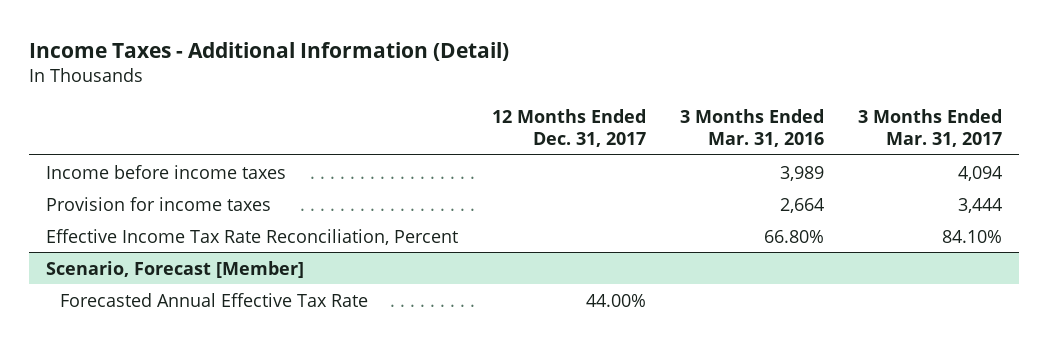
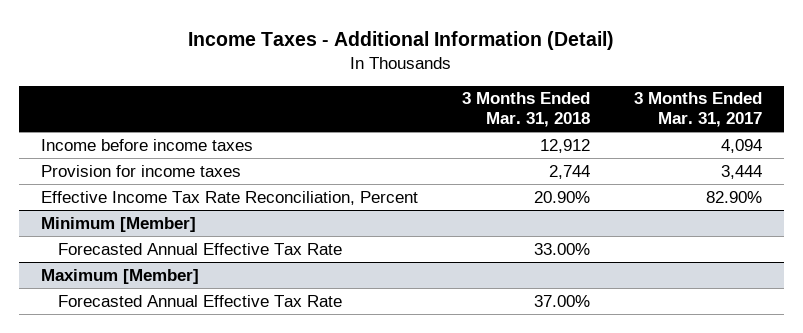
[492,109,647,148] 12 Months Ended Dec. 31, 2017 -> none
[680,109,825,148] 3 Months Ended Mar. 31, 2016 -> none
none -> [461,92,590,128] 3 Months Ended Mar. 31, 2018
[46,260,305,278] Scenario, Forecast [Member] -> none
[941,229,1002,243] 84.10% -> [705,190,762,203] 82.90%
none -> [41,216,197,232] Minimum [Member]
none -> [41,268,200,284] Maximum [Member]
none -> [58,294,343,307] Forecasted Annual Effective Tax Rate

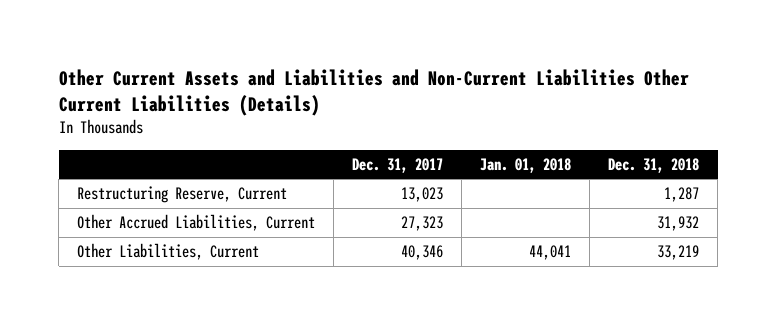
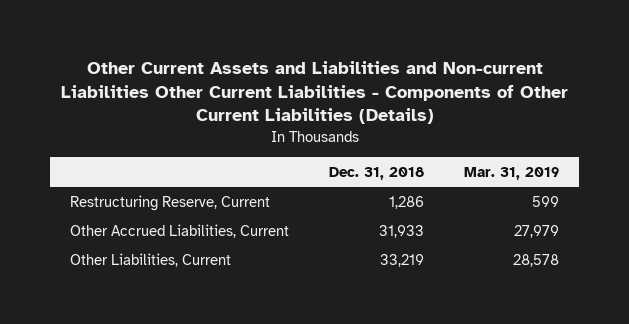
[58,68,689,116] Other Current Assets and Liabilities and Non-Current Liabilities Other Current Liabilities (Details) -> [60,60,568,125] Other Current Assets and Liabilities and Non-current Liabilities Other Current Liabilities - Components of Other Current Liabilities (Details)
[352,158,444,174] Dec. 31, 2017 -> none
[480,158,572,174] Jan. 01, 2018 -> none
none -> [464,166,560,180] Mar. 31, 2019
[664,187,700,203] 1,287 -> [389,195,425,209] 1,286
[657,216,700,232] 31,932 -> [379,224,425,238] 31,933

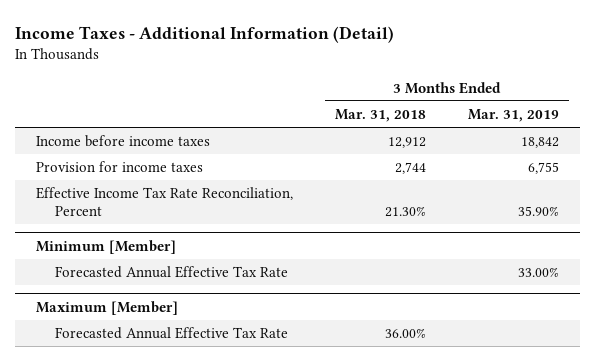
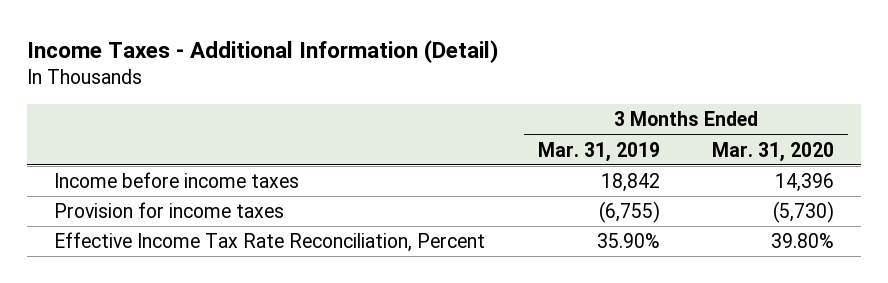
[335,108,427,122] Mar. 31, 2018 -> none
none -> [712,141,835,162] Mar. 31, 2020
[527,162,559,175] 6,755 -> [598,201,660,224] (6,755)
[36,240,177,255] Minimum [Member] -> none
[54,266,288,279] Forecasted Annual Effective Tax Rate -> none
[36,301,179,316] Maximum [Member] -> none
[54,327,288,340] Forecasted Annual Effective Tax Rate -> none

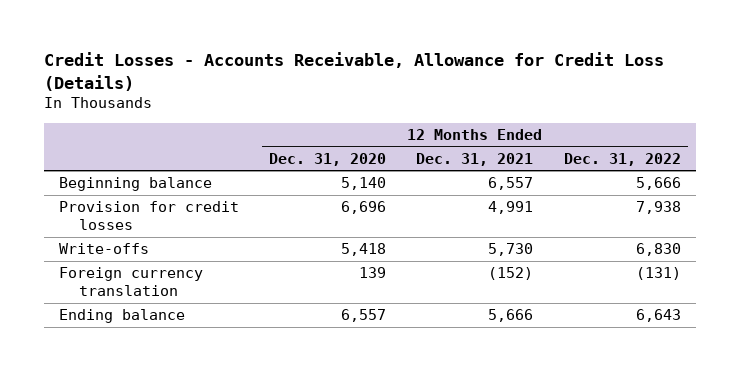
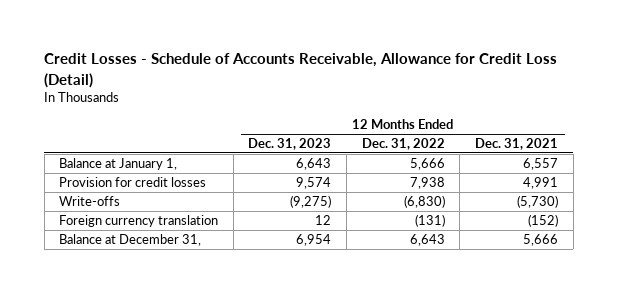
[43,52,664,91] Credit Losses - Accounts Receivable, Allowance for Credit Loss (Details) -> [44,53,558,88] Credit Losses - Schedule of Accounts Receivable, Allowance for Credit Loss (Detail)
[269,152,387,166] Dec. 31, 2020 -> none
none -> [248,138,332,151] Dec. 31, 2023
[59,177,213,192] Beginning balance -> [59,158,178,171] Balance at January 1,
[488,243,534,257] 5,730 -> [516,195,558,209] (5,730)
[635,243,681,257] 6,830 -> [403,195,445,209] (6,830)
[59,309,186,324] Ending balance -> [59,234,202,247] Balance at December 31,

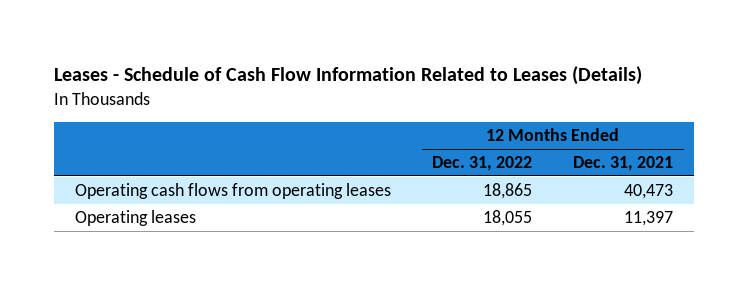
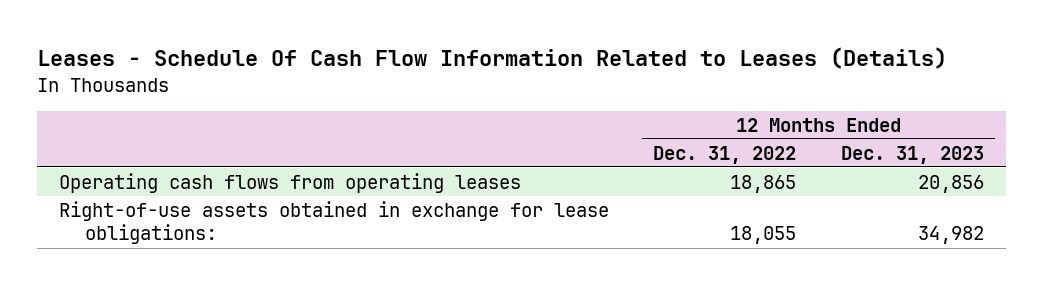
[54,66,643,86] Leases - Schedule of Cash Flow Information Related to Leases (Details) -> [36,47,947,70] Leases - Schedule Of Cash Flow Information Related to Leases (Details)
[573,156,674,172] Dec. 31, 2021 -> none
none -> [841,145,985,164] Dec. 31, 2023
[75,210,197,227] Operating leases -> [58,200,609,245] Right-of-use assets obtained in exchange for lease obligations:

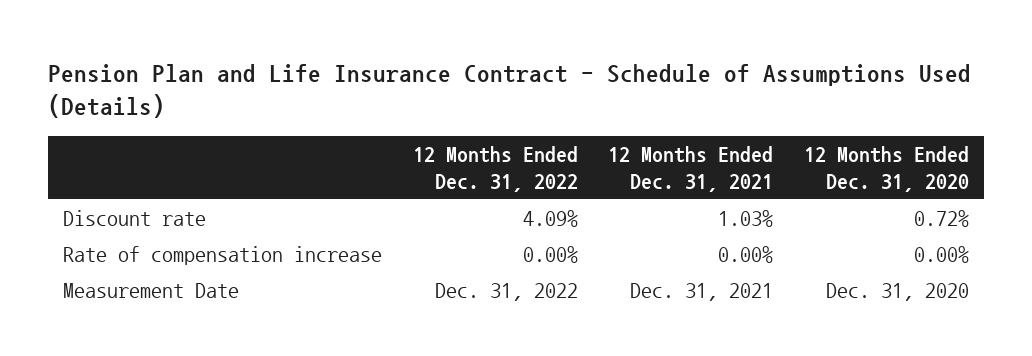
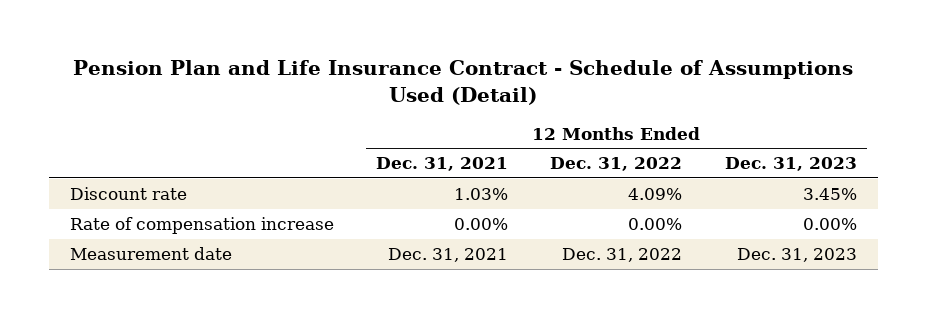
[47,64,971,119] Pension Plan and Life Insurance Contract - Schedule of Assumptions Used (Details) -> [73,60,854,105] Pension Plan and Life Insurance Contract - Schedule of Assumptions Used (Detail)
[804,145,970,192] 12 Months Ended Dec. 31, 2020 -> none
none -> [724,157,857,172] Dec. 31, 2023
[63,283,240,299] Measurement Date -> [69,247,232,261] Measurement date

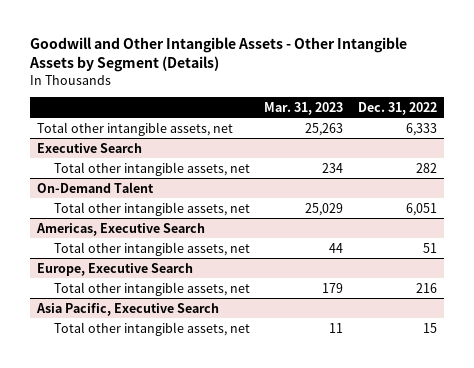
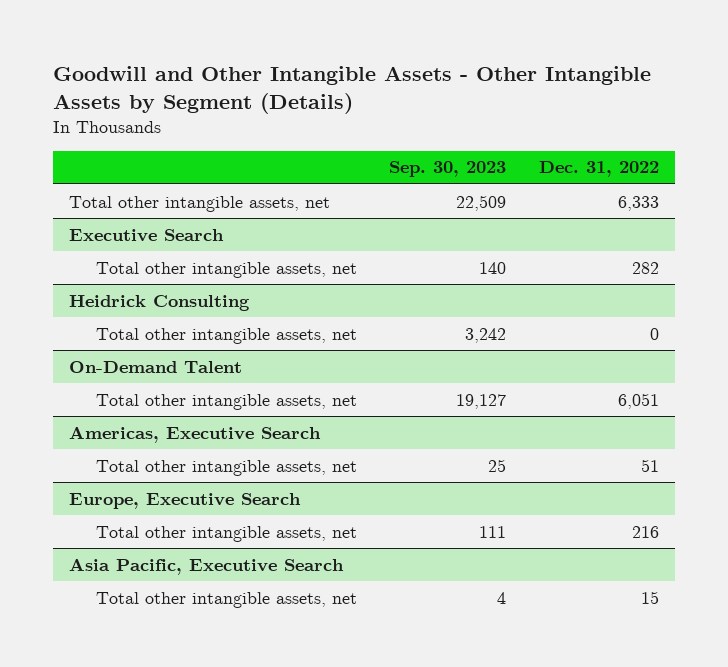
[264,101,344,115] Mar. 31, 2023 -> none
none -> [389,161,507,178] Sep. 30, 2023
none -> [69,294,251,311] Heidrick Consulting
none -> [96,327,358,344] Total other intangible assets, net

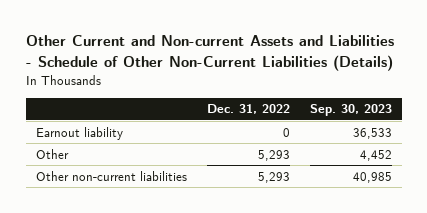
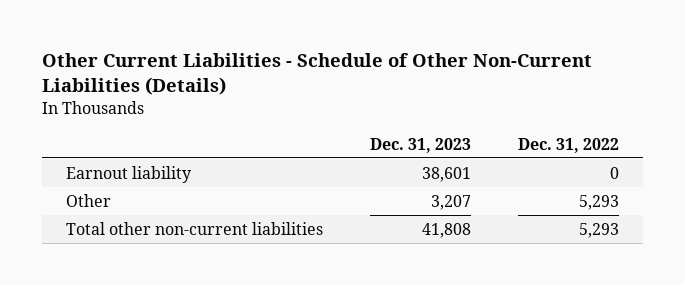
[25,35,394,71] Other Current and Non-current Assets and Liabilities - Schedule of Other Non-Current Liabilities (Details) -> [42,53,593,96] Other Current Liabilities - Schedule of Other Non-Current Liabilities (Details)
[309,104,392,117] Sep. 30, 2023 -> none
none -> [370,137,472,153] Dec. 31, 2023
[35,170,187,181] Other non-current liabilities -> [65,221,323,235] Total other non-current liabilities

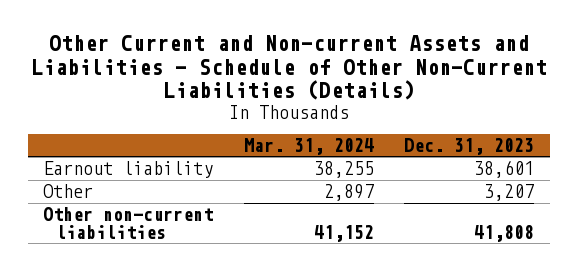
[42,53,593,96] Other Current Liabilities - Schedule of Other Non-Current Liabilities (Details) -> [30,35,547,101] Other Current and Non-current Assets and Liabilities - Schedule of Other Non-Current Liabilities (Details)
[518,137,620,153] Dec. 31, 2022 -> none
none -> [243,137,374,155] Mar. 31, 2024
[65,221,323,235] Total other non-current liabilities -> [43,207,214,239] Other non-current liabilities

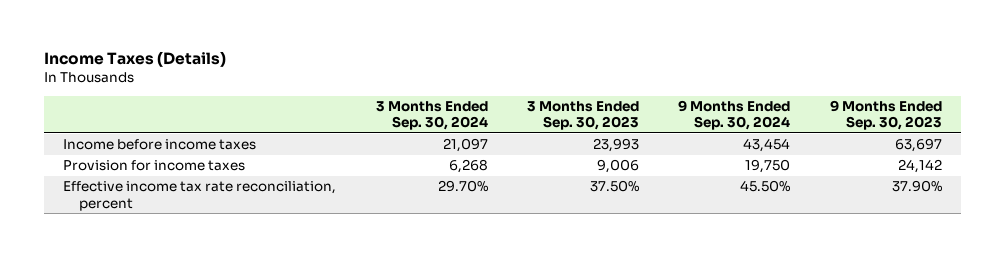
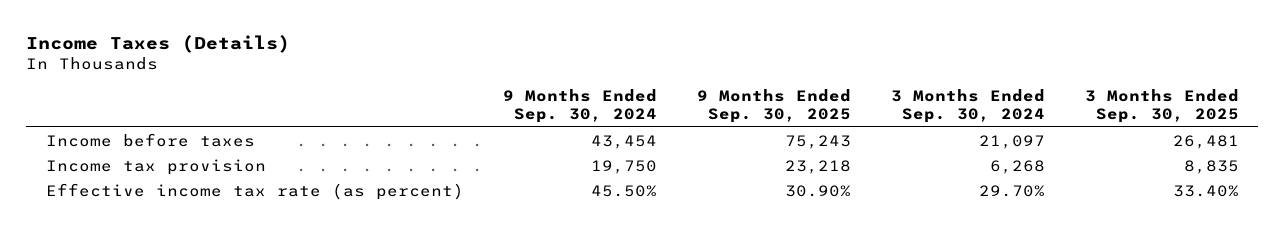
[527,100,640,131] 3 Months Ended Sep. 30, 2023 -> none
[829,99,942,131] 9 Months Ended Sep. 30, 2023 -> none
none -> [697,89,852,124] 9 Months Ended Sep. 30, 2025
none -> [1084,89,1239,124] 3 Months Ended Sep. 30, 2025
[63,139,257,151] Income before income taxes -> [45,132,255,147] Income before taxes
[63,160,246,172] Provision for income taxes -> [45,158,266,175] Income tax provision
[63,181,337,211] Effective income tax rate reconciliation, percent -> [45,182,464,200] Effective income tax rate (as percent)

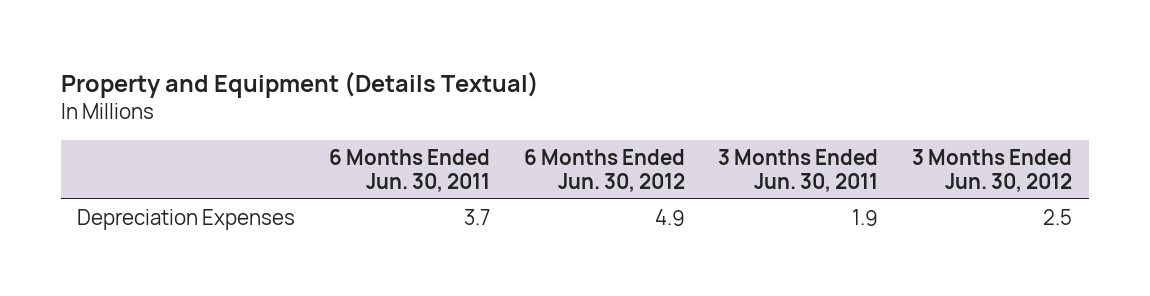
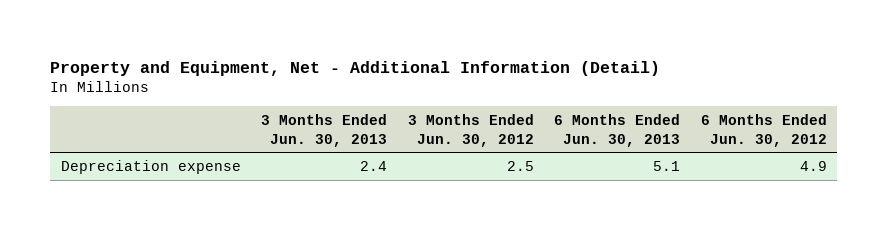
[60,72,539,99] Property and Equipment (Details Textual) -> [50,60,661,76] Property and Equipment, Net - Additional Information (Detail)
[329,148,491,192] 6 Months Ended Jun. 30, 2011 -> none
[718,148,879,192] 3 Months Ended Jun. 30, 2011 -> none
none -> [261,113,388,147] 3 Months Ended Jun. 30, 2013
none -> [554,113,681,147] 6 Months Ended Jun. 30, 2013
[77,208,296,230] Depreciation Expenses -> [60,160,241,175] Depreciation expense

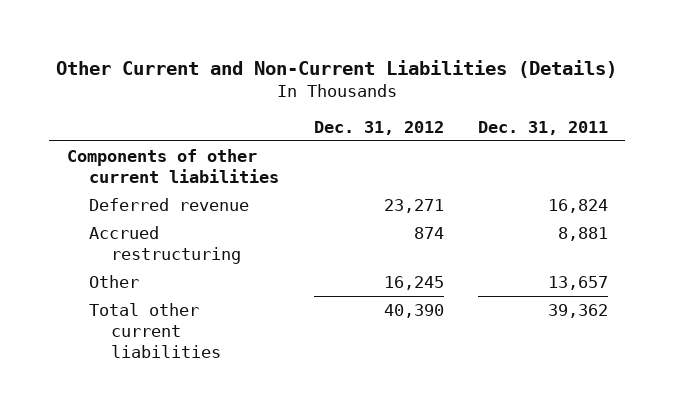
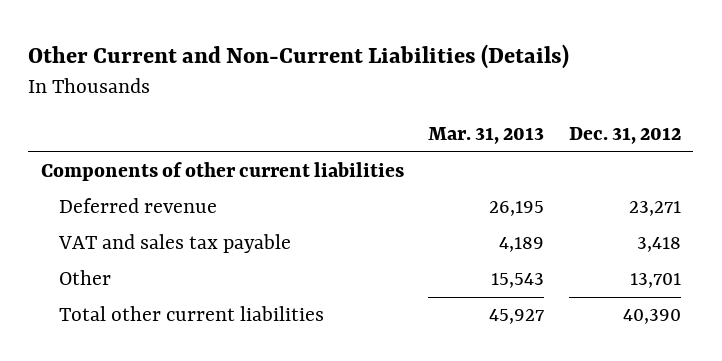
[478,120,609,135] Dec. 31, 2011 -> none
none -> [428,126,545,144] Mar. 31, 2013
[89,225,242,264] Accrued restructuring -> none
none -> [58,234,292,254] VAT and sales tax payable
[383,275,444,290] 16,245 -> [630,273,682,289] 13,701

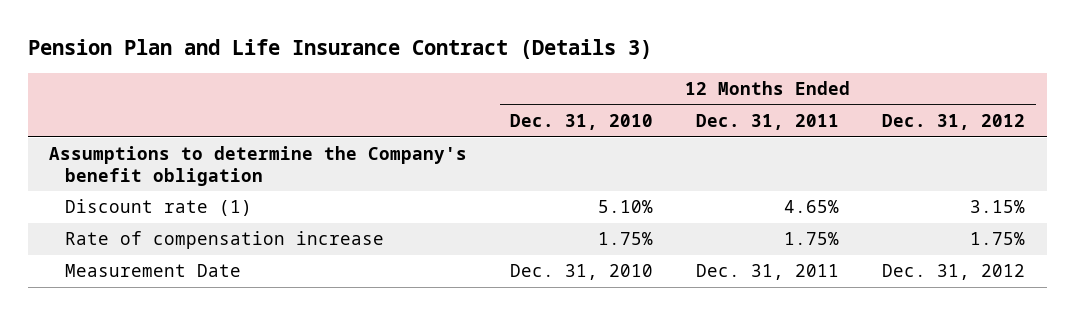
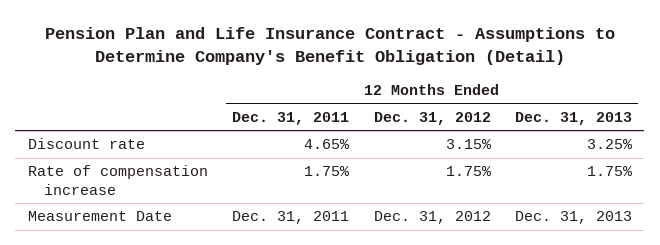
[27,39,652,60] Pension Plan and Life Insurance Contract (Details 3) -> [44,26,615,65] Pension Plan and Life Insurance Contract - Assumptions to Determine Company's Benefit Obligation (Detail)
[510,114,654,131] Dec. 31, 2010 -> none
none -> [515,111,633,125] Dec. 31, 2013
[49,146,468,186] Assumptions to determine the Company's benefit obligation -> none
[65,199,253,217] Discount rate (1) -> [27,138,145,150] Discount rate

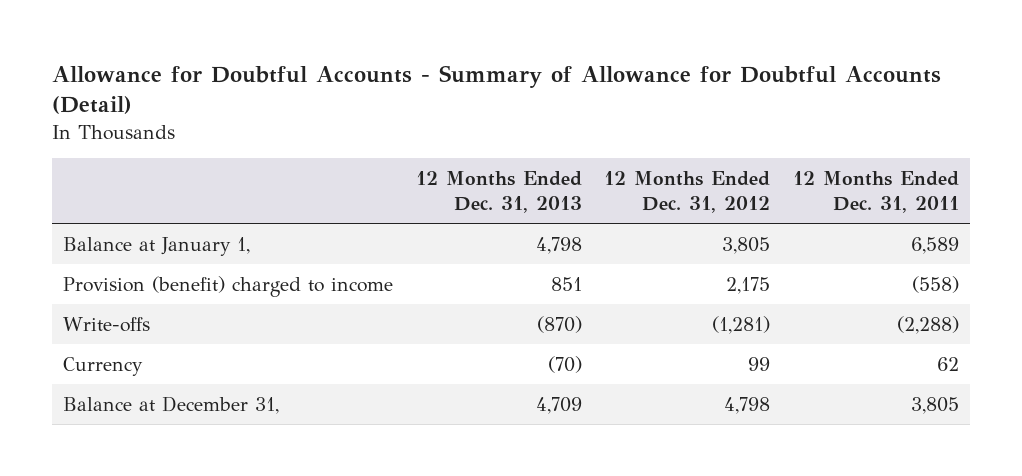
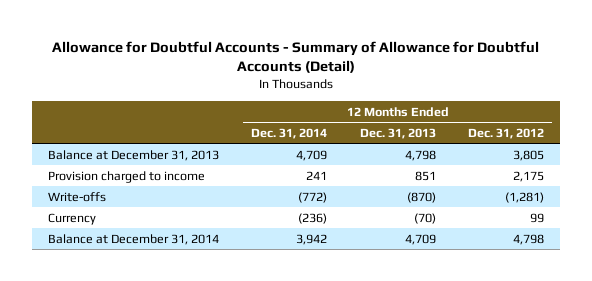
[792,171,959,213] 12 Months Ended Dec. 31, 2011 -> none
none -> [251,127,328,139] Dec. 31, 2014
[63,236,251,256] Balance at January 1, -> [48,149,220,161] Balance at December 31, 2013
[63,275,394,297] Provision (benefit) charged to income -> [48,170,206,183] Provision charged to income
[63,395,280,414] Balance at December 31, -> [48,233,220,245] Balance at December 31, 2014

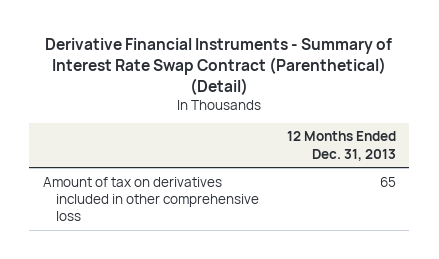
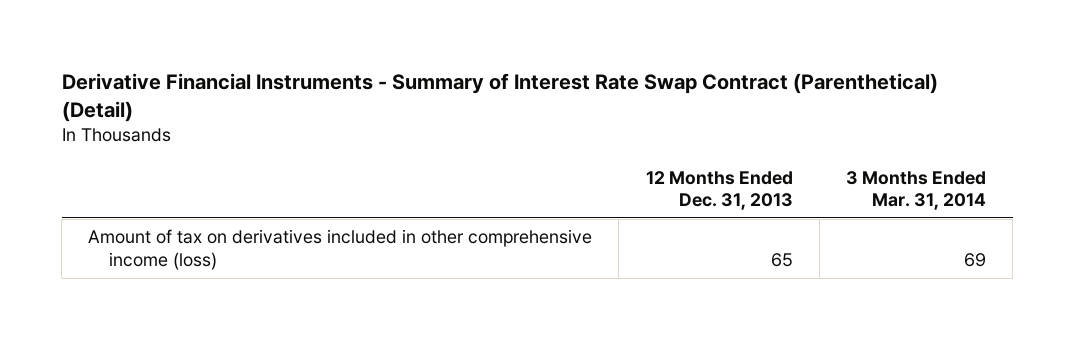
none -> [845,170,986,210] 3 Months Ended Mar. 31, 2014
[42,176,260,221] Amount of tax on derivatives included in other comprehensive loss -> [88,229,593,270] Amount of tax on derivatives included in other comprehensive income (loss)

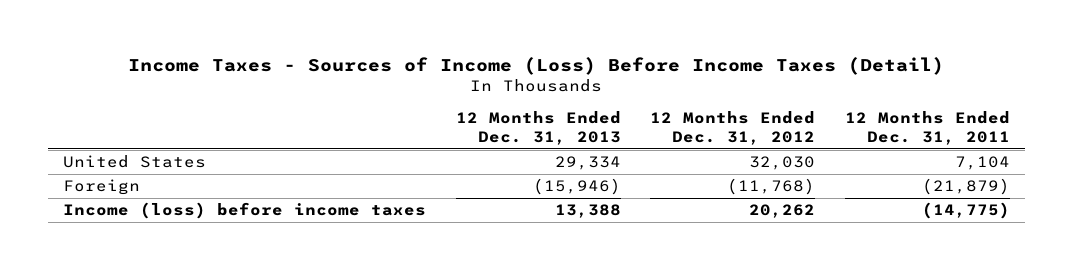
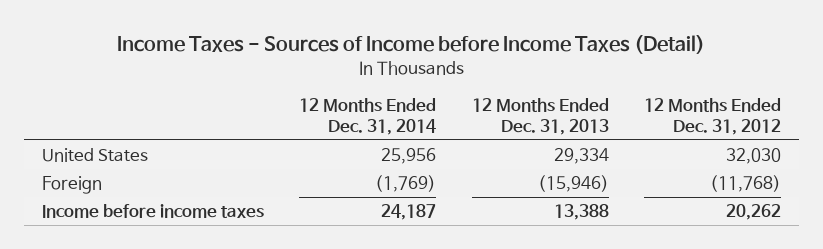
[128,57,945,76] Income Taxes - Sources of Income (Loss) Before Income Taxes (Detail) -> [117,34,706,54] Income Taxes - Sources of Income before Income Taxes (Detail)
[844,111,1010,145] 12 Months Ended Dec. 31, 2011 -> none
none -> [299,97,437,135] 12 Months Ended Dec. 31, 2014
[63,202,427,220] Income (loss) before income taxes -> [41,203,264,218] Income before income taxes

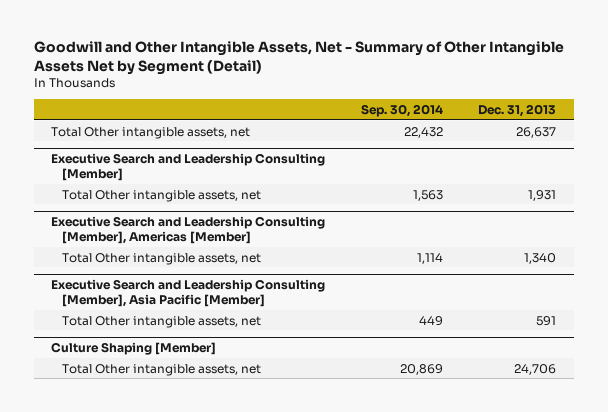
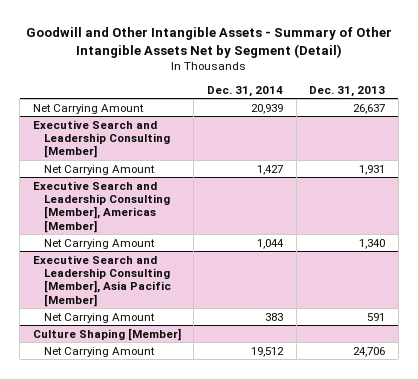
[33,41,564,76] Goodwill and Other Intangible Assets, Net - Summary of Other Intangible Assets Net by Segment (Detail) -> [25,27,392,58] Goodwill and Other Intangible Assets - Summary of Other Intangible Assets Net by Segment (Detail)
[360,103,443,117] Sep. 30, 2014 -> none
none -> [206,85,283,97] Dec. 31, 2014
[51,126,251,139] Total Other intangible assets, net -> [32,103,144,114] Net Carrying Amount
[62,189,262,202] Total Other intangible assets, net -> [43,164,155,175] Net Carrying Amount
[62,252,262,265] Total Other intangible assets, net -> [43,238,155,249] Net Carrying Amount
[62,315,262,328] Total Other intangible assets, net -> [43,312,155,323] Net Carrying Amount
[62,363,262,376] Total Other intangible assets, net -> [43,346,155,357] Net Carrying Amount

